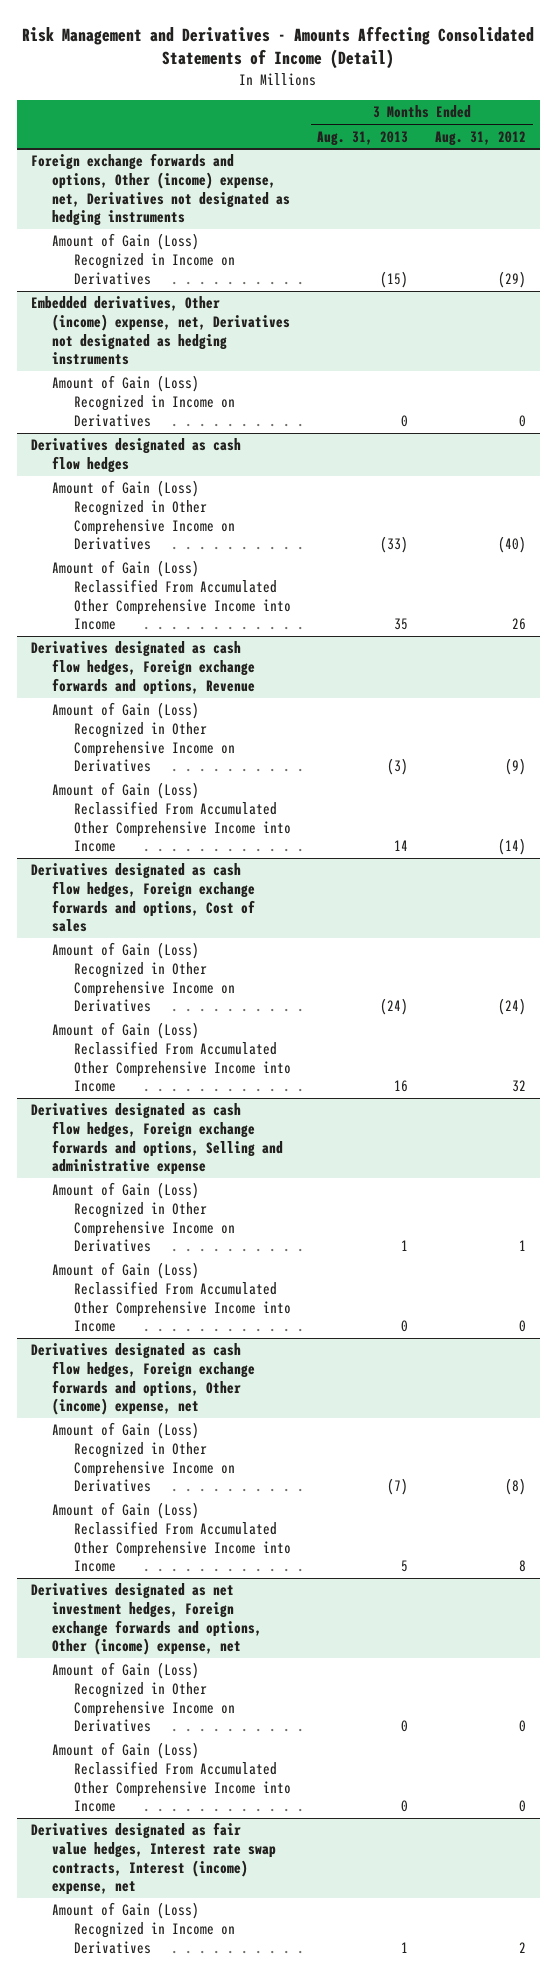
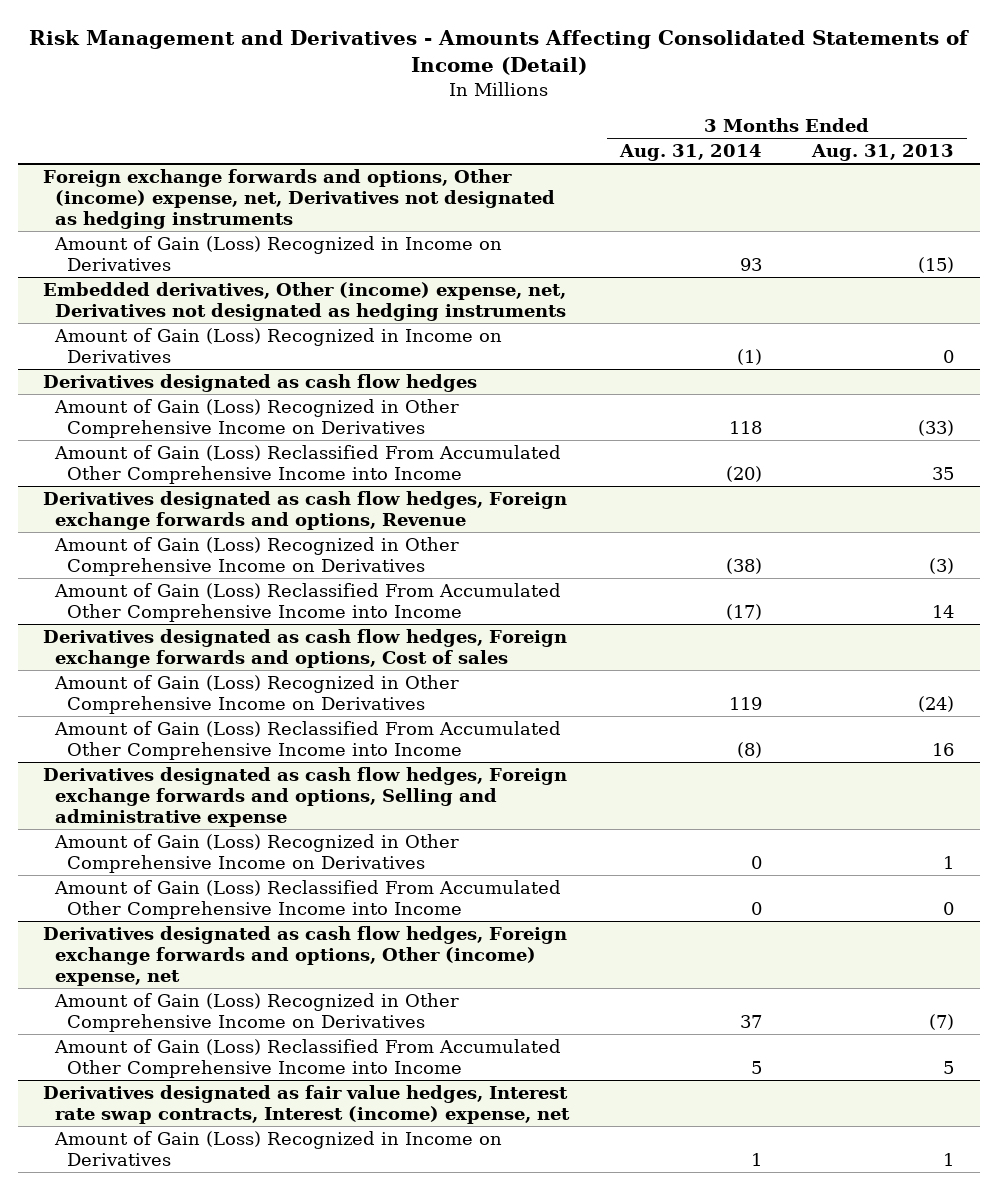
[435,130,527,146] Aug. 31, 2012 -> none
none -> [618,144,762,162] Aug. 31, 2014
[30,1583,263,1656] Derivatives designated as net investment hedges, Foreign exchange forwards and options, Other (income) expense, net -> none
[52,1662,235,1733] Amount of Gain (Loss) Recognized in Other Comprehensive Income on Derivatives -> none
[52,1742,291,1813] Amount of Gain (Loss) Reclassified From Accumulated Other Comprehensive Income into Income -> none

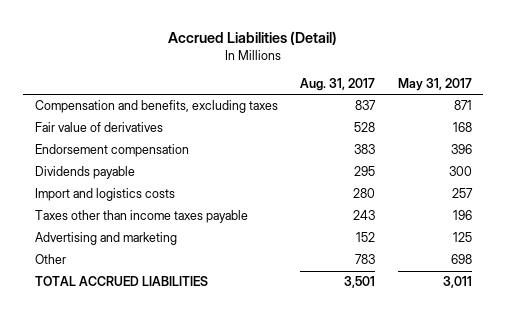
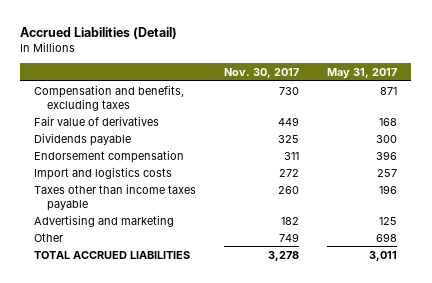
[300,77,376,91] Aug. 31, 2017 -> none
none -> [224,68,300,79] Nov. 30, 2017
[34,144,189,158] Endorsement compensation -> [34,149,185,163] Endorsement compensation

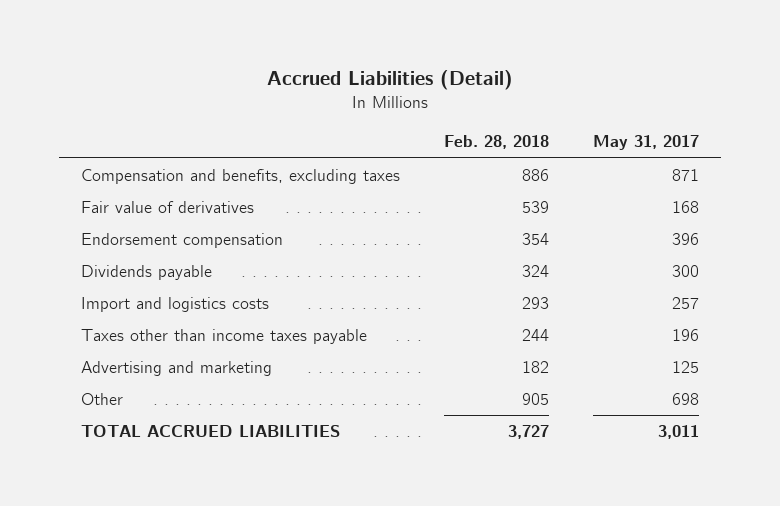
[224,68,300,79] Nov. 30, 2017 -> none
none -> [443,135,549,150] Feb. 28, 2018
[34,132,132,146] Dividends payable -> [80,265,212,281] Dividends payable

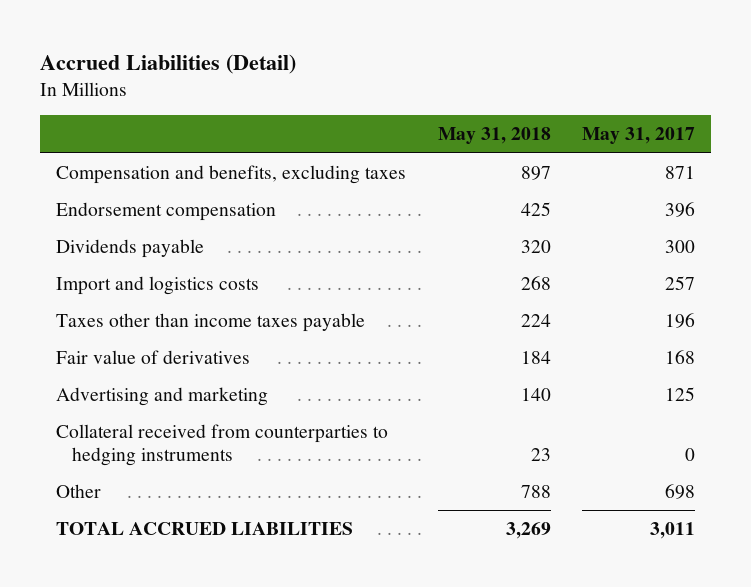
[443,135,549,150] Feb. 28, 2018 -> none
none -> [437,127,551,145] May 31, 2018
[80,201,254,214] Fair value of derivatives -> [55,350,250,365] Fair value of derivatives
none -> [55,424,388,466] Collateral received from counterparties to hedging instruments

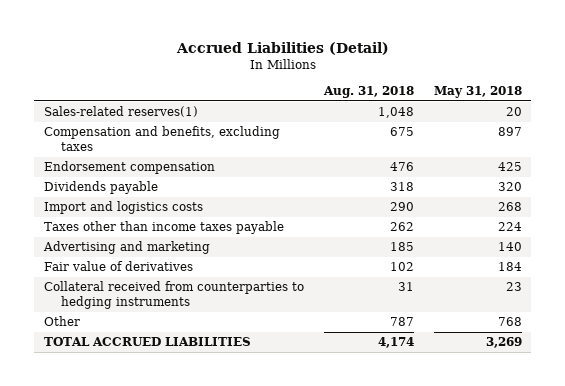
[582,127,696,145] May 31, 2017 -> none
none -> [322,86,414,99] Aug. 31, 2018
none -> [43,106,198,118] Sales-related reserves(1)
[55,350,250,365] Fair value of derivatives -> [43,261,193,272] Fair value of derivatives
[520,485,551,499] 788 -> [497,317,522,327] 768

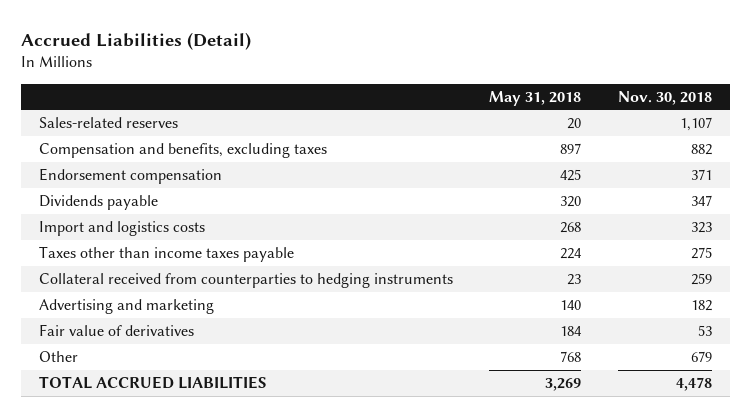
[322,86,414,99] Aug. 31, 2018 -> none
none -> [617,90,712,105] Nov. 30, 2018
[43,106,198,118] Sales-related reserves(1) -> [38,117,178,129] Sales-related reserves
[43,281,304,310] Collateral received from counterparties to hedging instruments -> [38,273,453,289] Collateral received from counterparties to hedging instruments

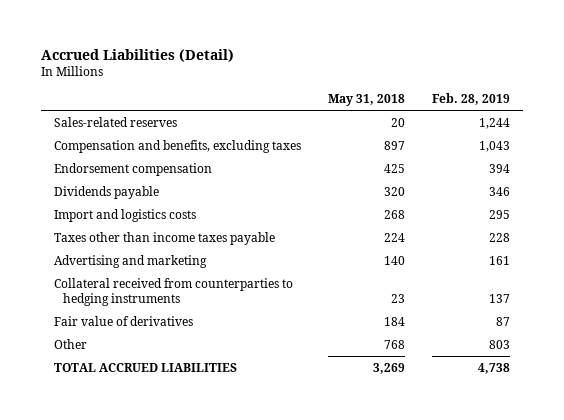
[617,90,712,105] Nov. 30, 2018 -> none
none -> [431,93,510,106] Feb. 28, 2019
[38,273,453,289] Collateral received from counterparties to hedging instruments -> [54,277,294,307] Collateral received from counterparties to hedging instruments

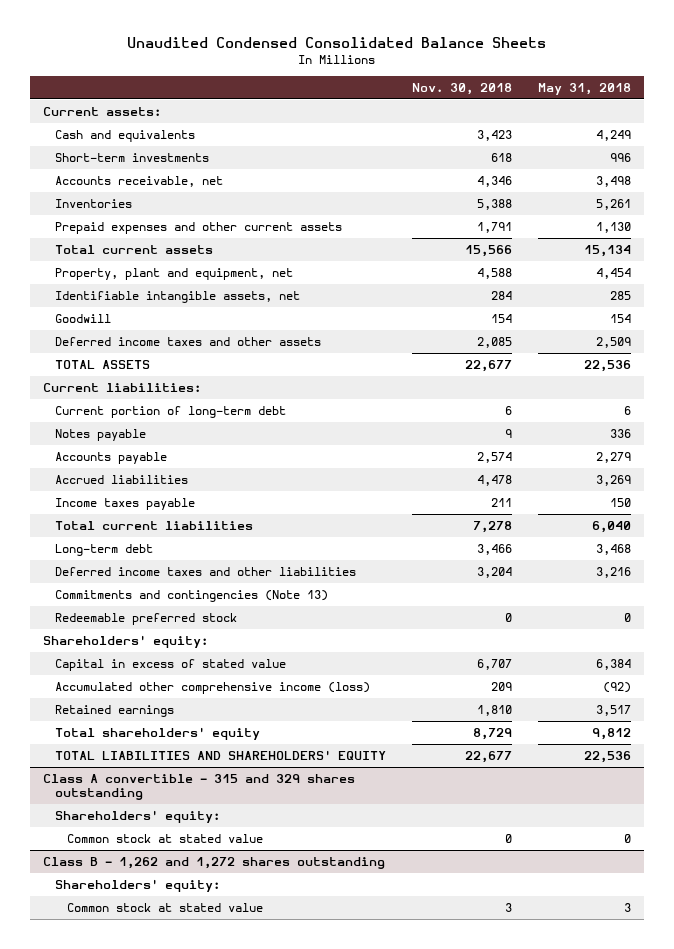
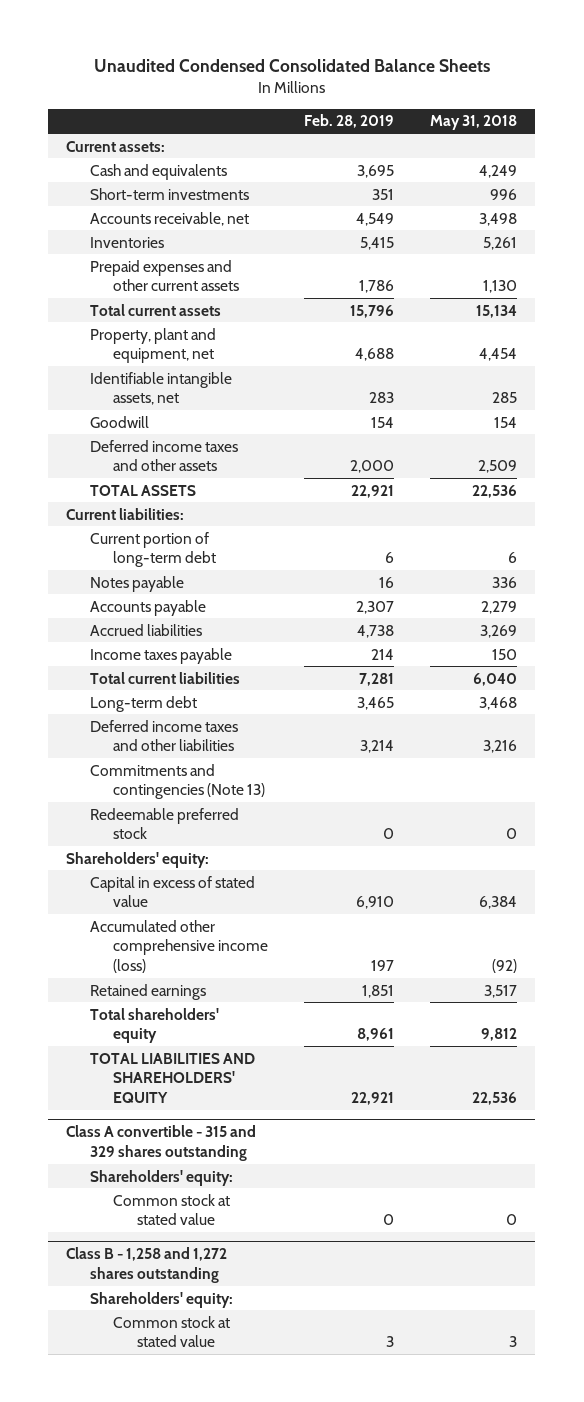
[411,83,512,96] Nov. 30, 2018 -> none
none -> [304,114,395,129] Feb. 28, 2019
[43,856,386,869] Class B - 1,262 and 1,272 shares outstanding -> [66,1247,228,1283] Class B - 1,258 and 1,272 shares outstanding

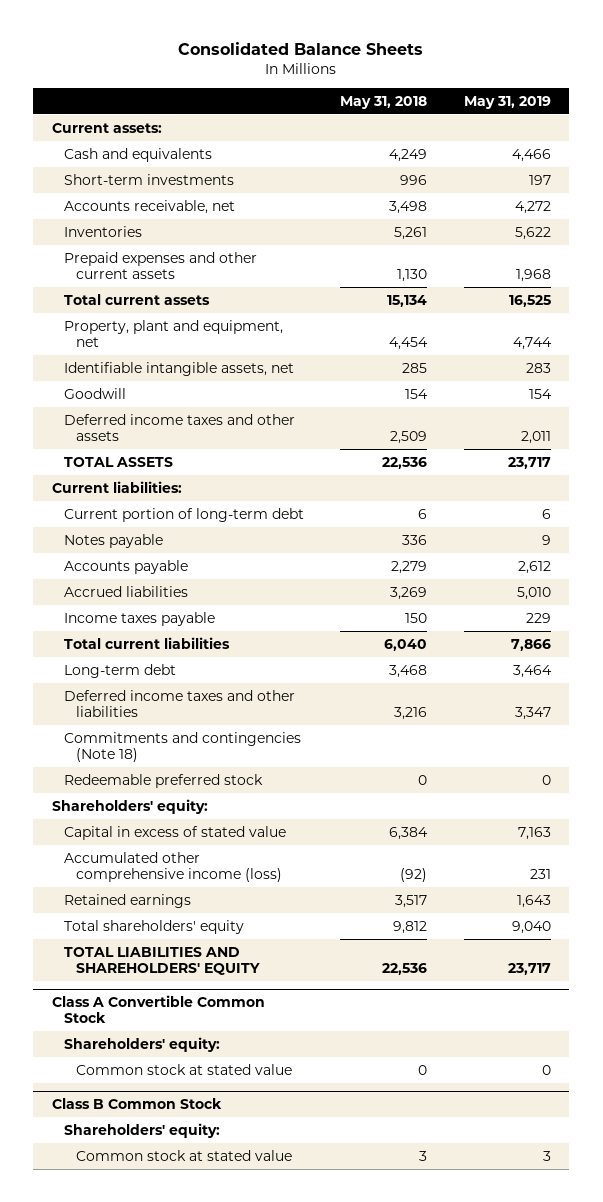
[93,59,490,73] Unaudited Condensed Consolidated Balance Sheets -> [178,42,424,56] Consolidated Balance Sheets
[304,114,395,129] Feb. 28, 2019 -> none
none -> [464,95,552,109] May 31, 2019
[89,763,266,800] Commitments and contingencies (Note 13) -> [63,731,301,763] Commitments and contingencies (Note 18)
[66,1125,257,1161] Class A convertible - 315 and 329 shares outstanding -> [51,994,265,1024] Class A Convertible Common Stock
[66,1247,228,1283] Class B - 1,258 and 1,272 shares outstanding -> [51,1097,222,1109] Class B Common Stock

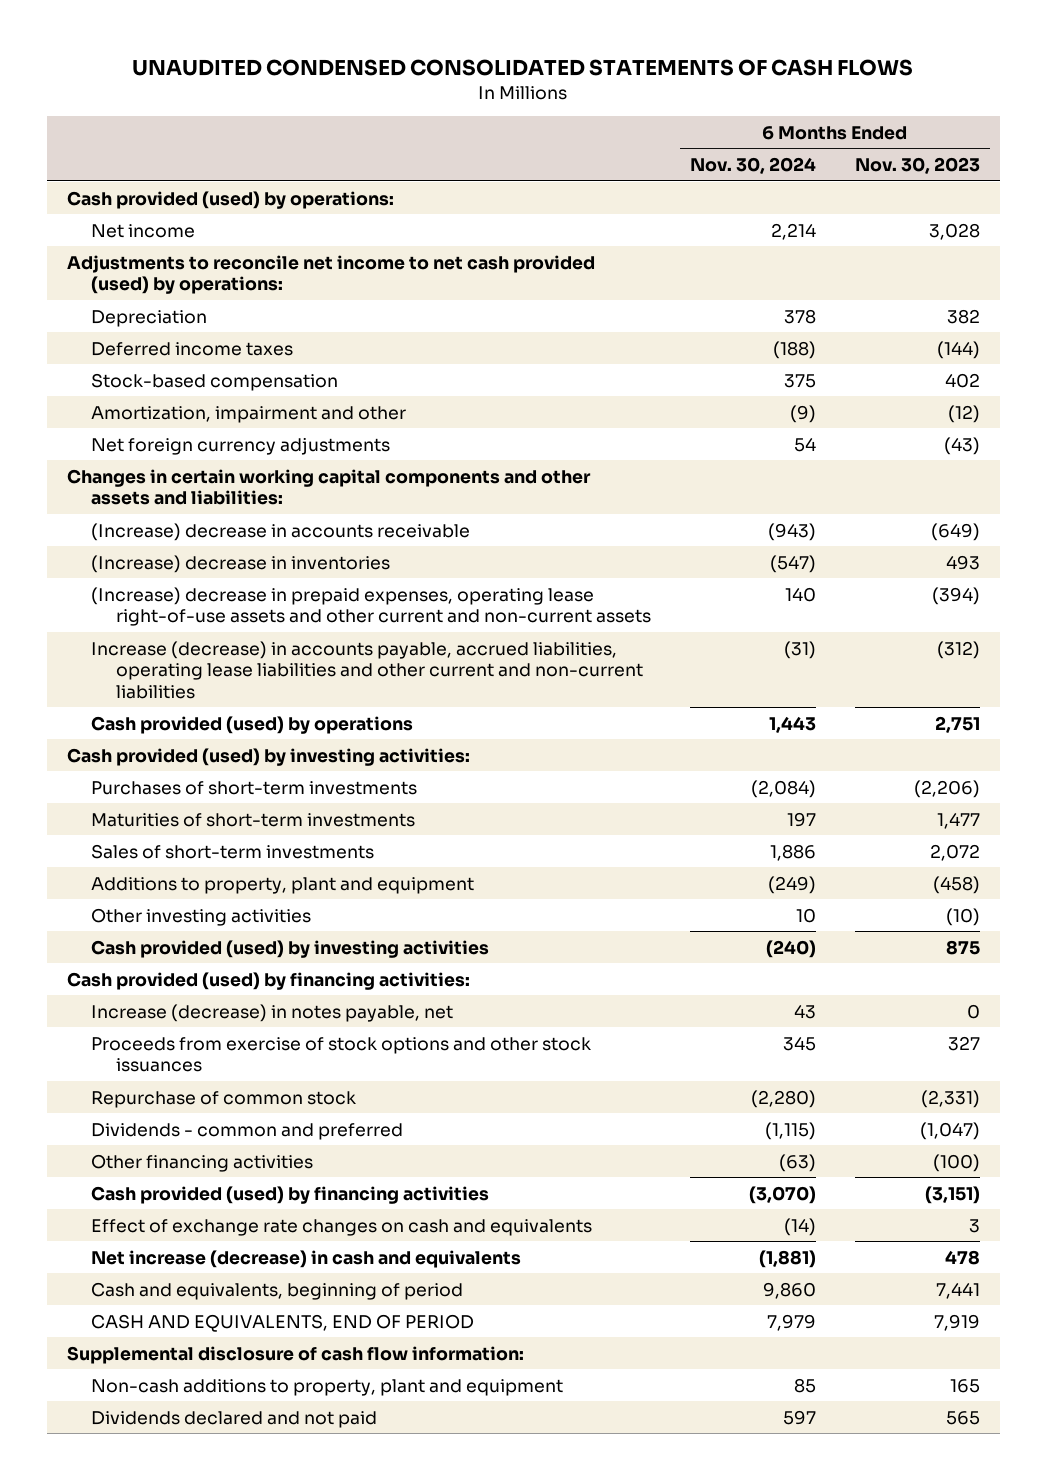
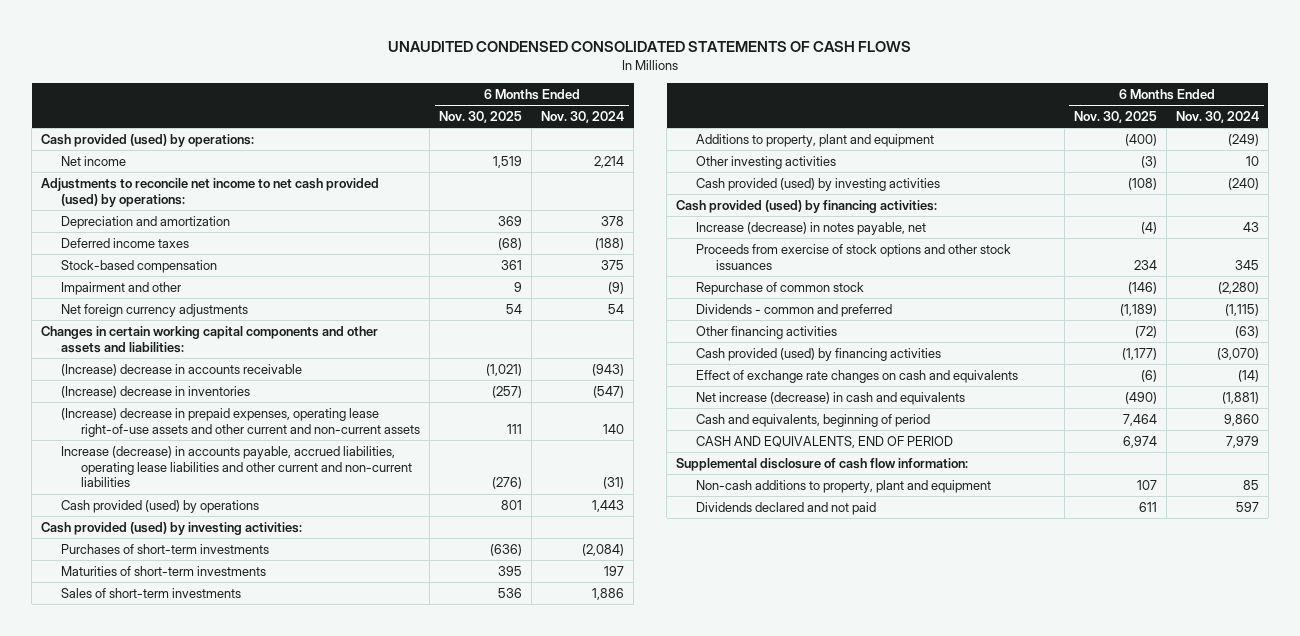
[855,157,981,175] Nov. 30, 2023 -> none
none -> [439,111,523,124] Nov. 30, 2025
[91,309,208,327] Depreciation -> [61,215,231,229] Depreciation and amortization
[91,405,407,423] Amortization, impairment and other -> [61,281,182,295] Impairment and other

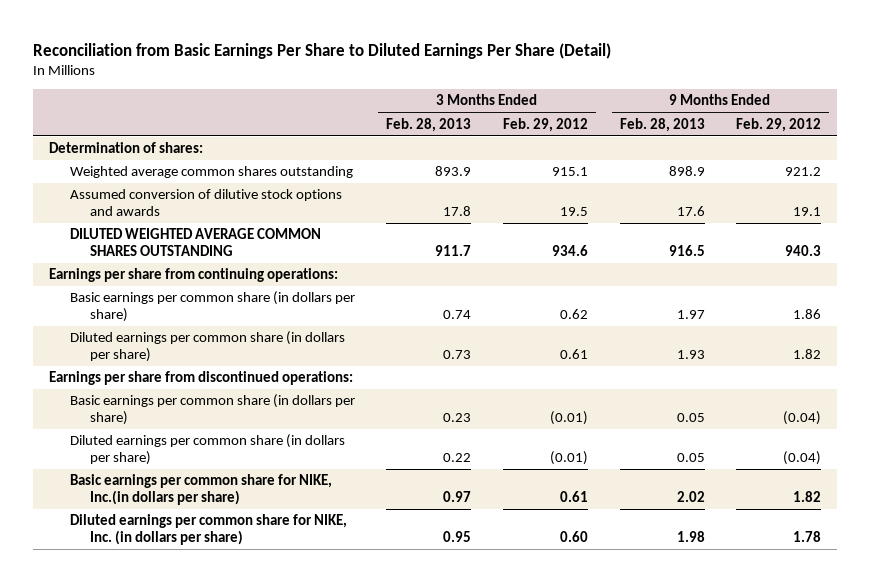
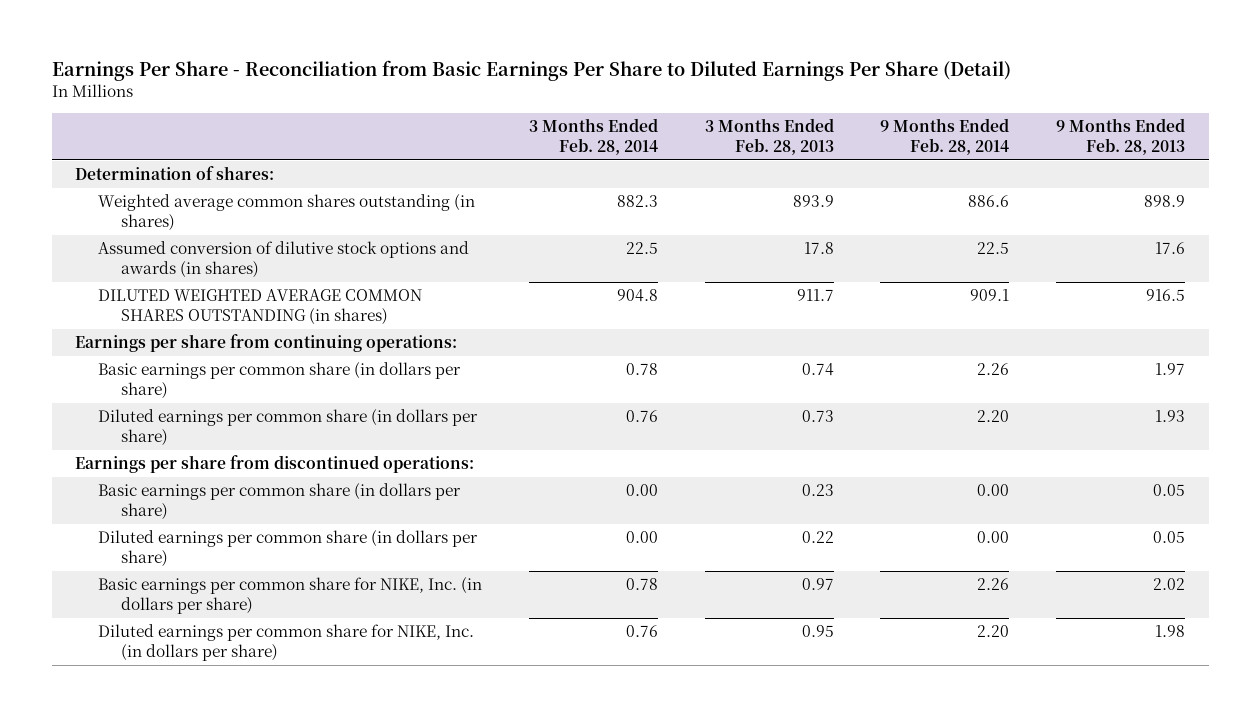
[33,42,612,59] Reconciliation from Basic Earnings Per Share to Diluted Earnings Per Share (Detail) -> [51,60,1011,82] Earnings Per Share - Reconciliation from Basic Earnings Per Share to Diluted Earnings Per Share (Detail)
[502,117,588,132] Feb. 29, 2012 -> none
[736,117,822,132] Feb. 29, 2012 -> none
none -> [528,118,658,156] 3 Months Ended Feb. 28, 2014
none -> [880,118,1010,156] 9 Months Ended Feb. 28, 2014
[69,166,353,179] Weighted average common shares outstanding -> [98,194,476,232] Weighted average common shares outstanding (in shares)
[69,189,342,217] Assumed conversion of dilutive stock options and awards -> [98,241,470,279] Assumed conversion of dilutive stock options and awards (in shares)
[69,228,321,257] DILUTED WEIGHTED AVERAGE COMMON SHARES OUTSTANDING -> [98,289,423,326] DILUTED WEIGHTED AVERAGE COMMON SHARES OUTSTANDING (in shares)
[69,474,332,506] Basic earnings per common share for NIKE, Inc.(in dollars per share) -> [98,577,483,615] Basic earnings per common share for NIKE, Inc. (in dollars per share)

